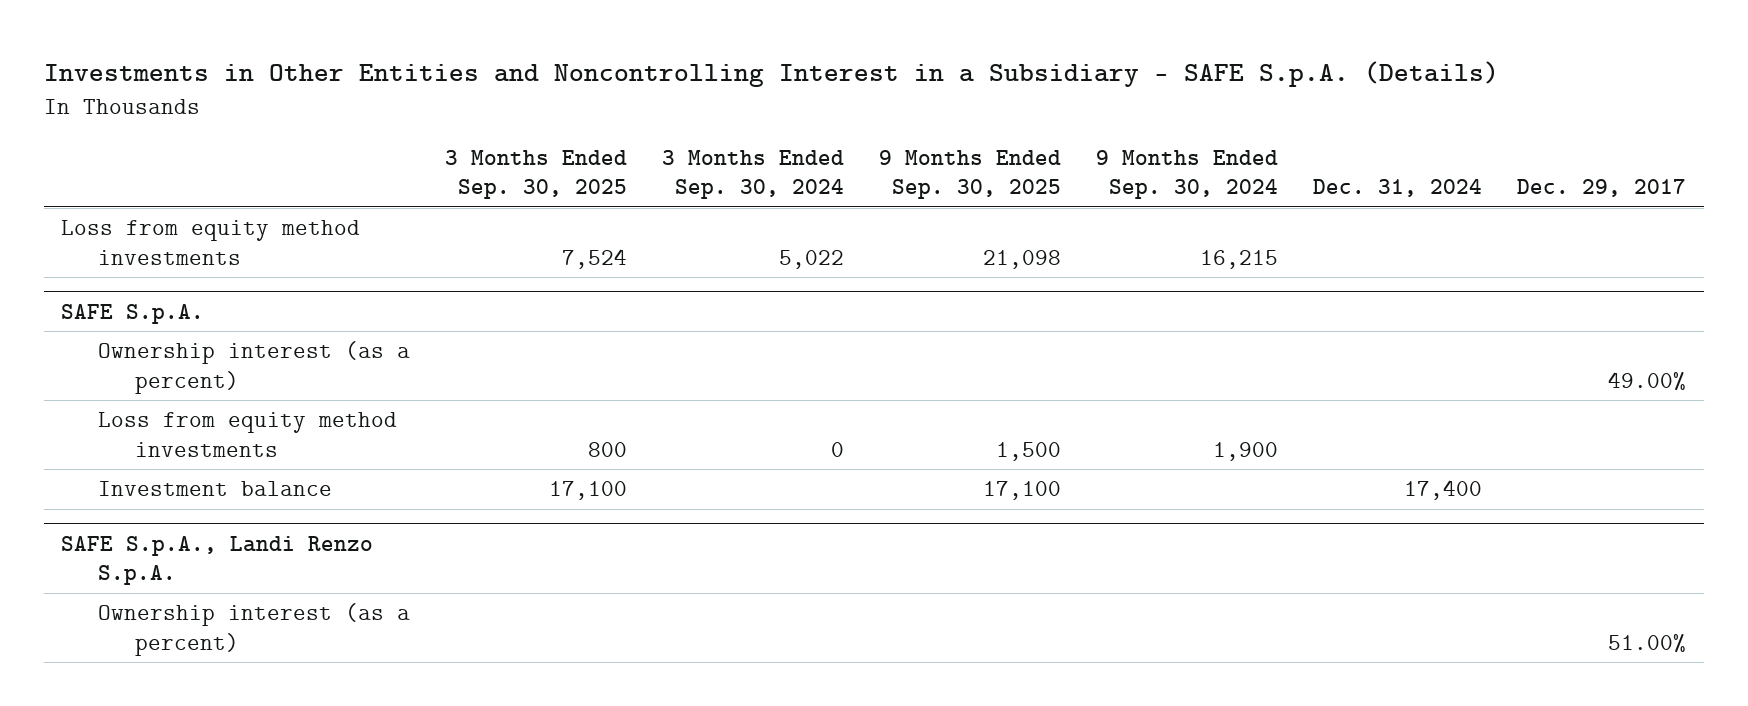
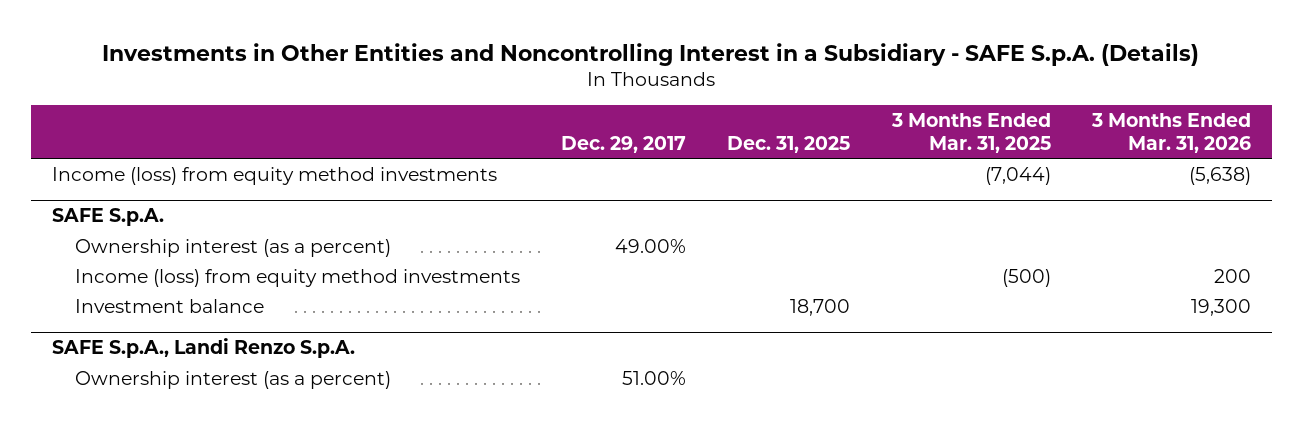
[445,149,628,200] 3 Months Ended Sep. 30, 2025 -> none
[662,149,845,200] 3 Months Ended Sep. 30, 2024 -> none
[879,149,1062,200] 9 Months Ended Sep. 30, 2025 -> none
[1096,149,1279,200] 9 Months Ended Sep. 30, 2024 -> none
[1313,179,1483,198] Dec. 31, 2024 -> none
none -> [727,135,851,153] Dec. 31, 2025
none -> [890,112,1051,153] 3 Months Ended Mar. 31, 2025
none -> [1091,112,1252,153] 3 Months Ended Mar. 31, 2026
[61,220,361,265] Loss from equity method investments -> [51,166,497,185] Income (loss) from equity method investments
[98,412,398,457] Loss from equity method investments -> [74,268,520,287] Income (loss) from equity method investments

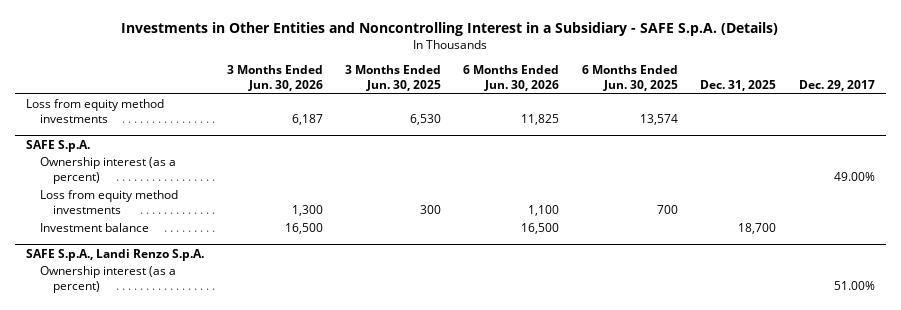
[890,112,1051,153] 3 Months Ended Mar. 31, 2025 -> none
[1091,112,1252,153] 3 Months Ended Mar. 31, 2026 -> none
none -> [226,65,323,91] 3 Months Ended Jun. 30, 2026
none -> [345,65,442,91] 3 Months Ended Jun. 30, 2025
none -> [463,65,560,91] 6 Months Ended Jun. 30, 2026
none -> [581,65,678,91] 6 Months Ended Jun. 30, 2025
[51,166,497,185] Income (loss) from equity method investments -> [26,99,165,123] Loss from equity method investments
[74,268,520,287] Income (loss) from equity method investments -> [39,190,178,214] Loss from equity method investments

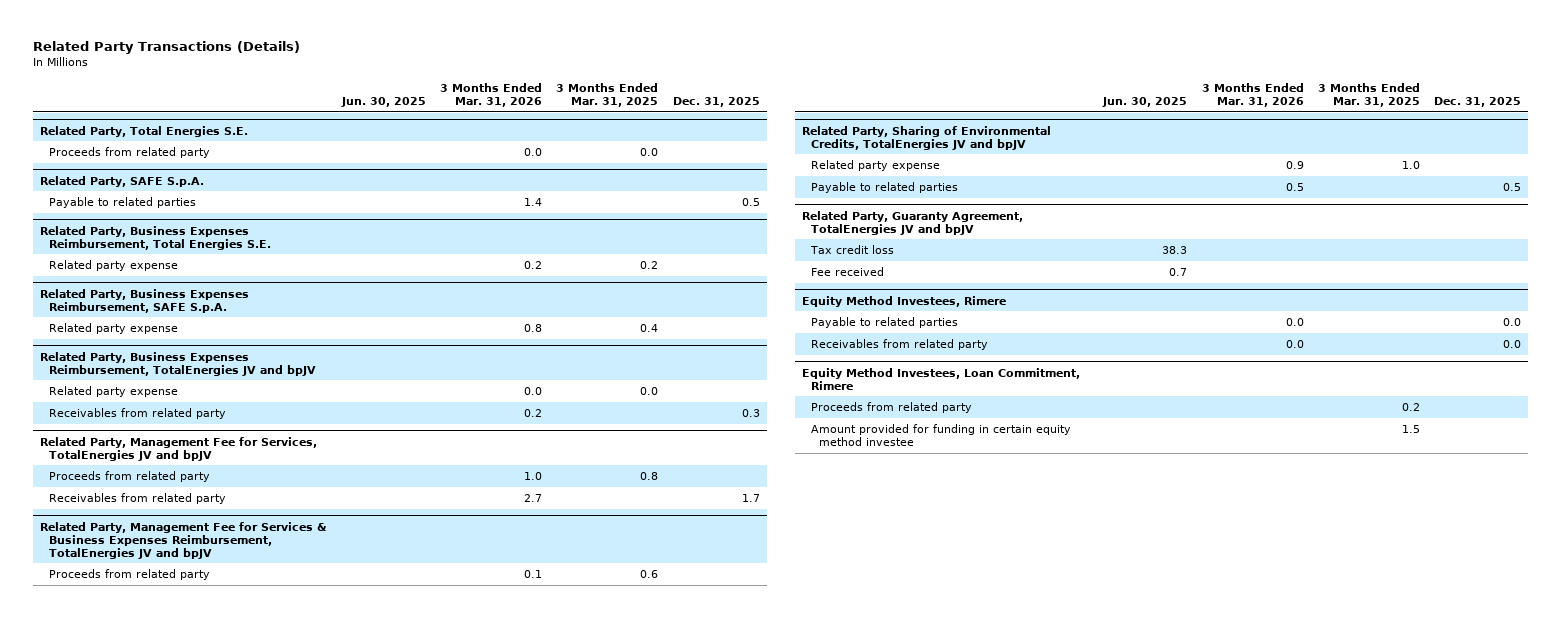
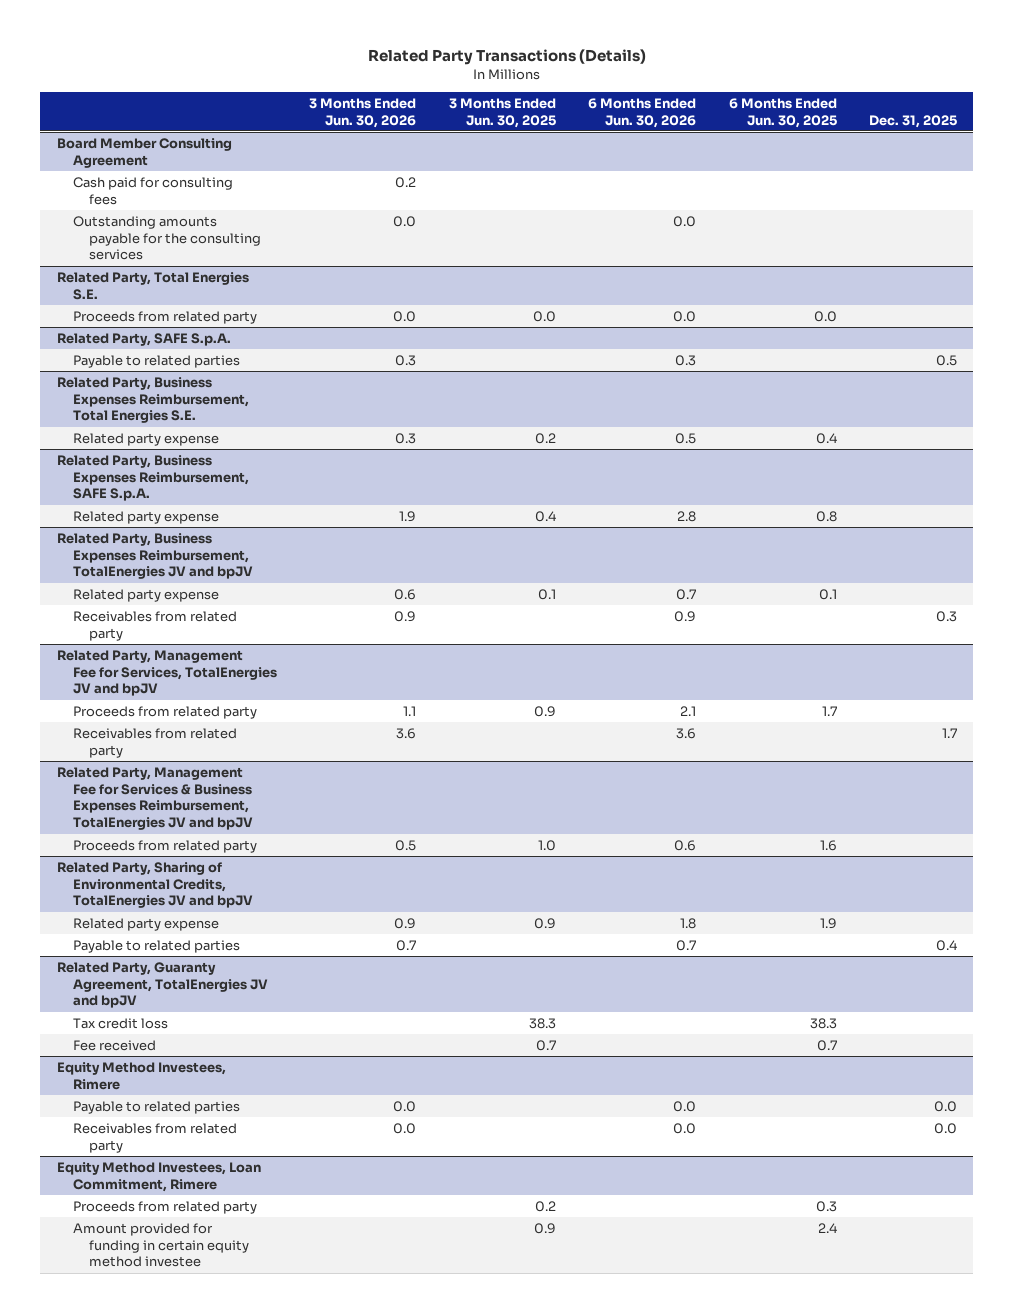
[340,96,426,107] Jun. 30, 2025 -> none
[440,82,543,107] 3 Months Ended Mar. 31, 2026 -> none
[556,82,659,107] 3 Months Ended Mar. 31, 2025 -> none
none -> [309,97,417,128] 3 Months Ended Jun. 30, 2026
none -> [448,97,556,128] 3 Months Ended Jun. 30, 2025
none -> [588,97,697,128] 6 Months Ended Jun. 30, 2026
none -> [728,97,837,128] 6 Months Ended Jun. 30, 2025
none -> [56,138,232,168] Board Member Consulting Agreement
none -> [72,177,233,205] Cash paid for consulting fees
none -> [72,216,261,261] Outstanding amounts payable for the consulting services
[1503,183,1522,192] 0.5 -> [936,940,958,952] 0.4

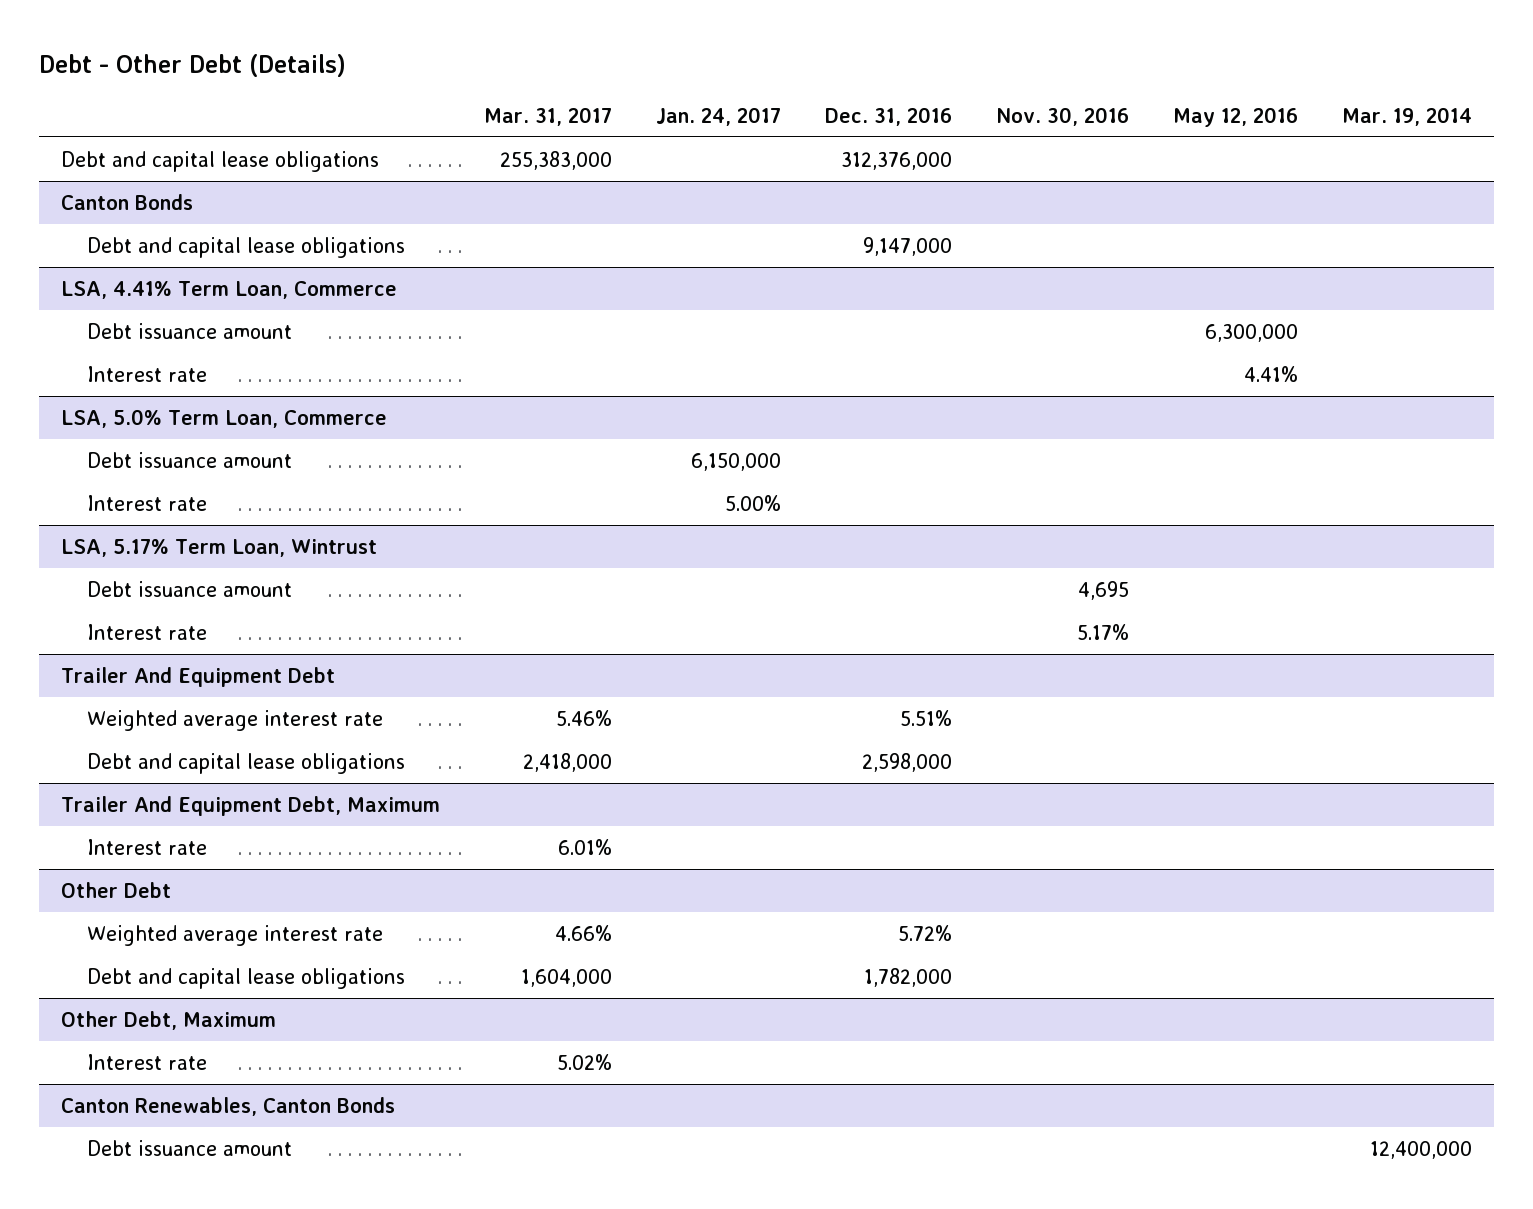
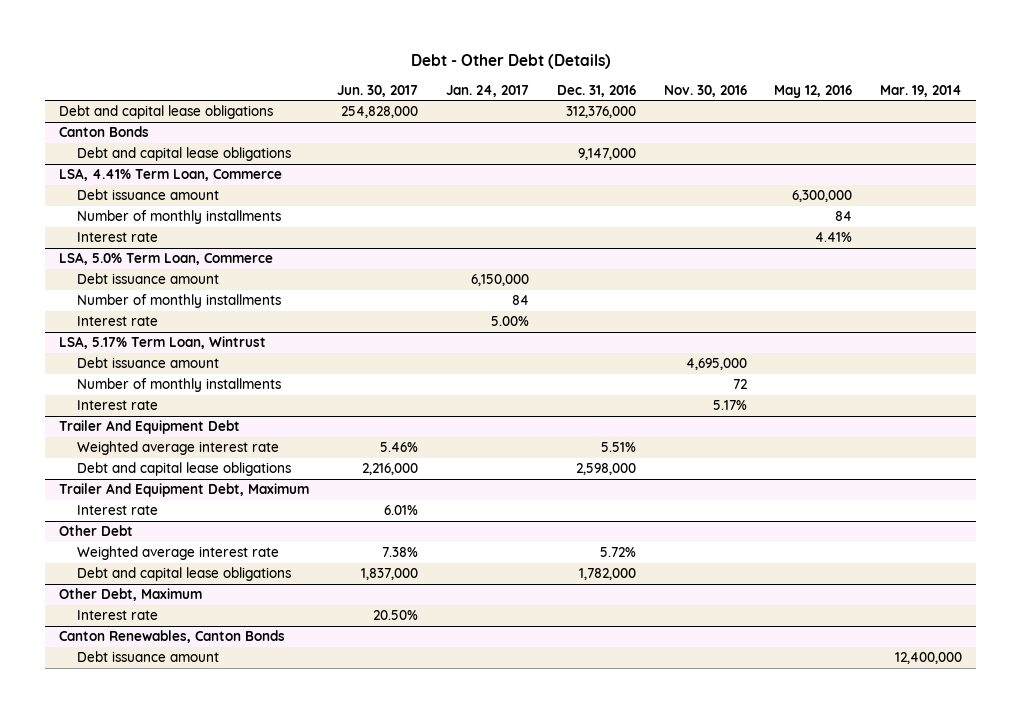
[484,106,613,126] Mar. 31, 2017 -> none
none -> [336,84,418,97] Jun. 30, 2017
none -> [77,210,282,225] Number of monthly installments
none -> [77,294,282,309] Number of monthly installments
[1078,580,1130,600] 4,695 -> [685,358,747,371] 4,695,000
none -> [77,378,282,393] Number of monthly installments

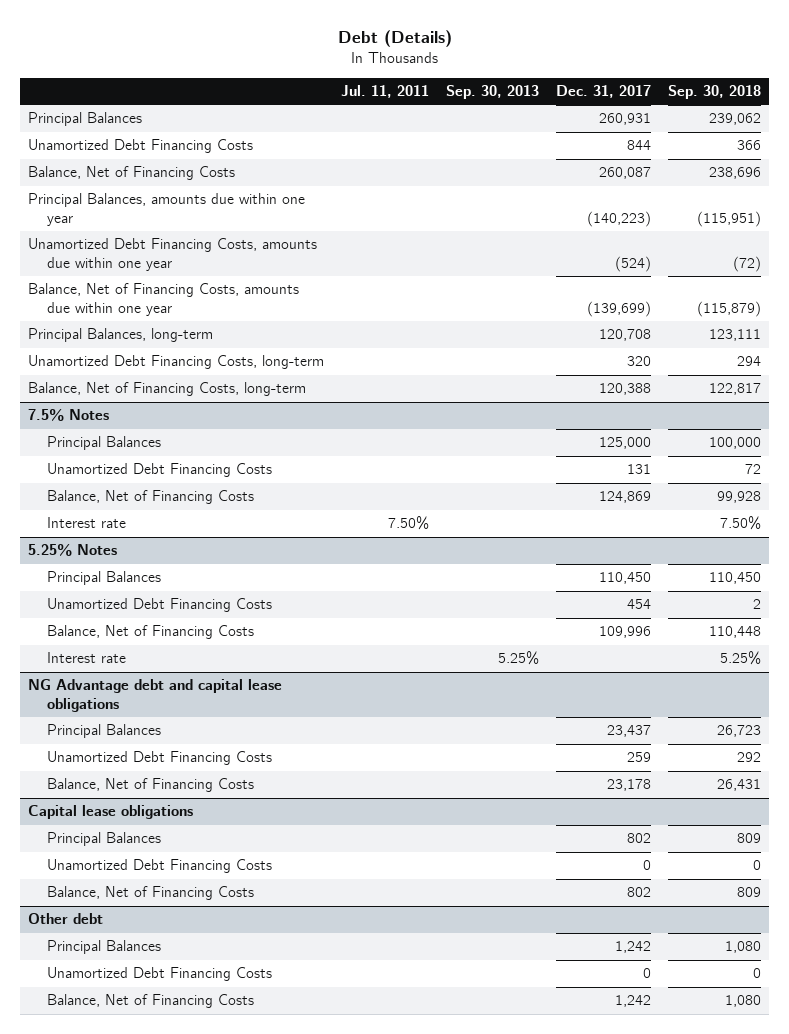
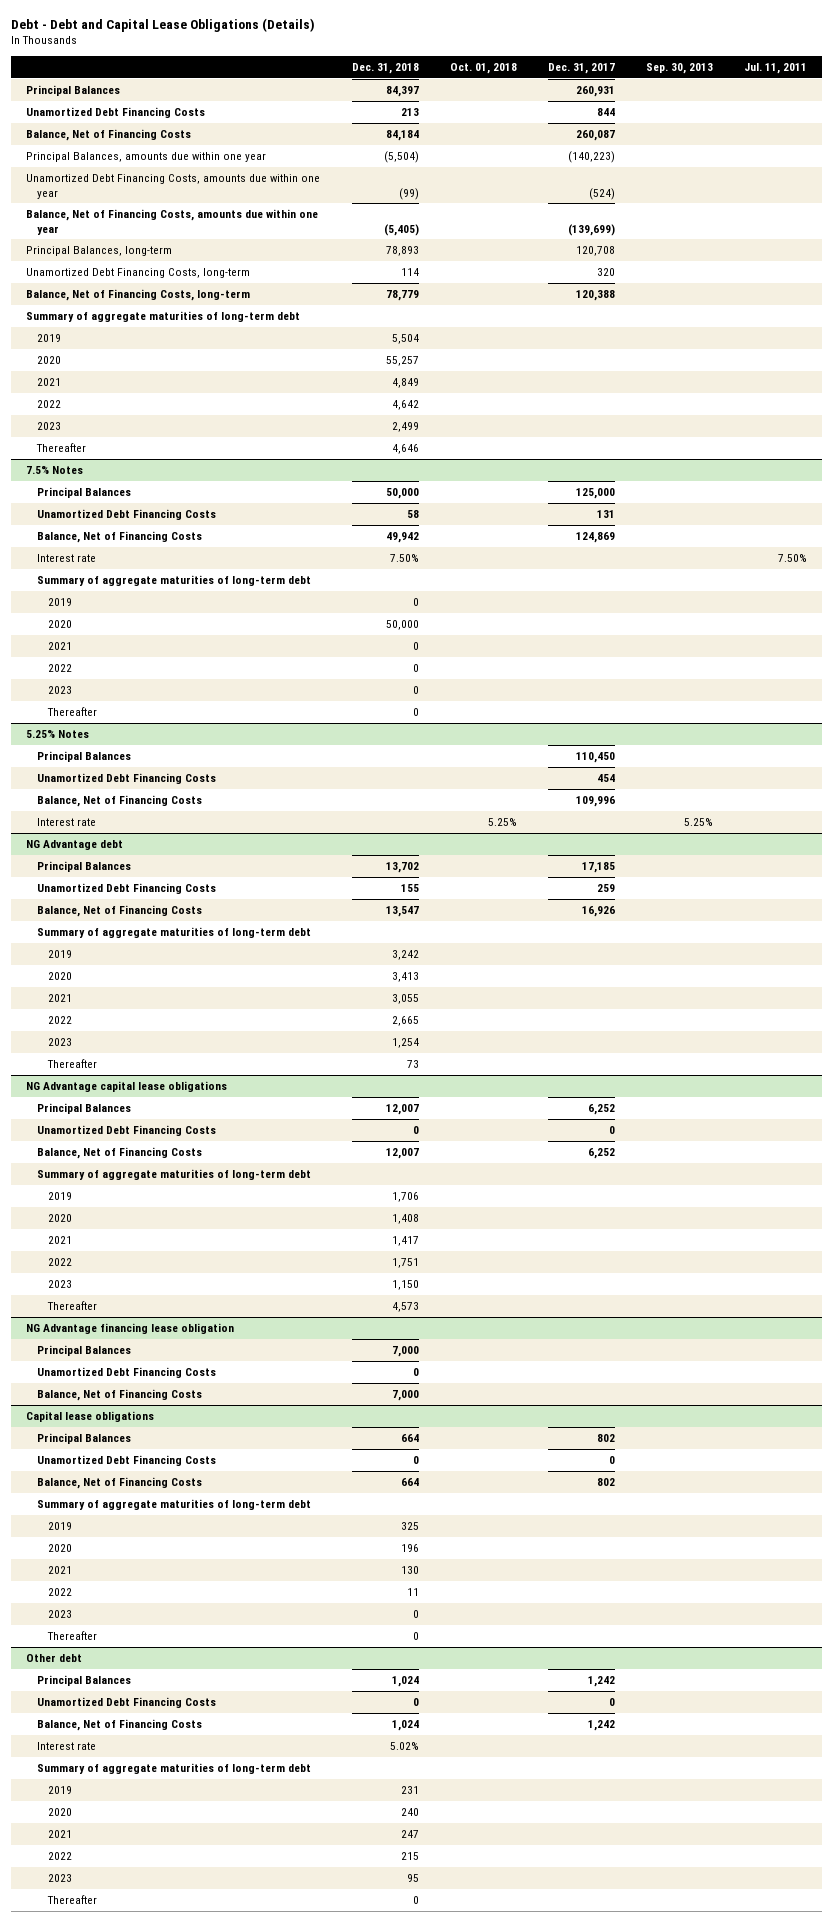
[337,29,452,47] Debt (Details) -> [10,17,315,32] Debt - Debt and Capital Lease Obligations (Details)
[668,85,762,100] Sep. 30, 2018 -> none
none -> [351,62,419,74] Dec. 31, 2018
none -> [449,62,517,74] Oct. 01, 2018
none -> [26,311,301,323] Summary of aggregate maturities of long-term debt
none -> [37,334,62,343] 2019
none -> [37,356,62,365] 2020
none -> [37,378,62,387] 2021
none -> [37,400,62,409] 2022
none -> [37,422,62,431] 2023
none -> [36,443,87,453] Thereafter
none -> [37,575,312,587] Summary of aggregate maturities of long-term debt
none -> [47,598,72,607] 2019
none -> [47,620,72,629] 2020
none -> [47,642,72,651] 2021
none -> [47,664,72,673] 2022
none -> [47,686,72,695] 2023
none -> [46,707,97,717] Thereafter
[28,679,283,712] NG Advantage debt and capital lease obligations -> [26,840,124,851] NG Advantage debt
[607,725,652,738] 23,437 -> [581,862,615,874] 17,185
[607,779,652,792] 23,178 -> [581,906,615,918] 16,926
none -> [37,927,312,939] Summary of aggregate maturities of long-term debt
none -> [47,950,72,959] 2019
none -> [47,972,72,981] 2020
none -> [47,994,72,1003] 2021
none -> [47,1016,72,1025] 2022
none -> [47,1038,72,1047] 2023
none -> [46,1059,97,1069] Thereafter
none -> [26,1081,228,1093] NG Advantage capital lease obligations
none -> [37,1103,132,1115] Principal Balances
none -> [37,1125,217,1137] Unamortized Debt Financing Costs
none -> [37,1147,203,1160] Balance, Net of Financing Costs
none -> [37,1169,312,1181] Summary of aggregate maturities of long-term debt
none -> [47,1192,72,1201] 2019
none -> [47,1214,72,1223] 2020
none -> [47,1236,72,1245] 2021
none -> [47,1258,72,1267] 2022
none -> [47,1280,72,1289] 2023
none -> [46,1301,97,1311] Thereafter
none -> [26,1323,235,1335] NG Advantage financing lease obligation
none -> [37,1345,132,1357] Principal Balances
none -> [37,1367,217,1379] Unamortized Debt Financing Costs
none -> [37,1389,203,1402] Balance, Net of Financing Costs
none -> [37,1499,312,1511] Summary of aggregate maturities of long-term debt
none -> [47,1522,72,1531] 2019
none -> [47,1544,72,1553] 2020
none -> [47,1566,72,1575] 2021
none -> [47,1588,72,1597] 2022
none -> [47,1610,72,1619] 2023
none -> [46,1631,97,1641] Thereafter
none -> [37,1742,97,1751] Interest rate
none -> [37,1763,312,1775] Summary of aggregate maturities of long-term debt
none -> [47,1786,72,1795] 2019
none -> [47,1808,72,1817] 2020
none -> [47,1830,72,1839] 2021
none -> [47,1852,72,1861] 2022
none -> [47,1874,72,1883] 2023
none -> [46,1895,97,1905] Thereafter

